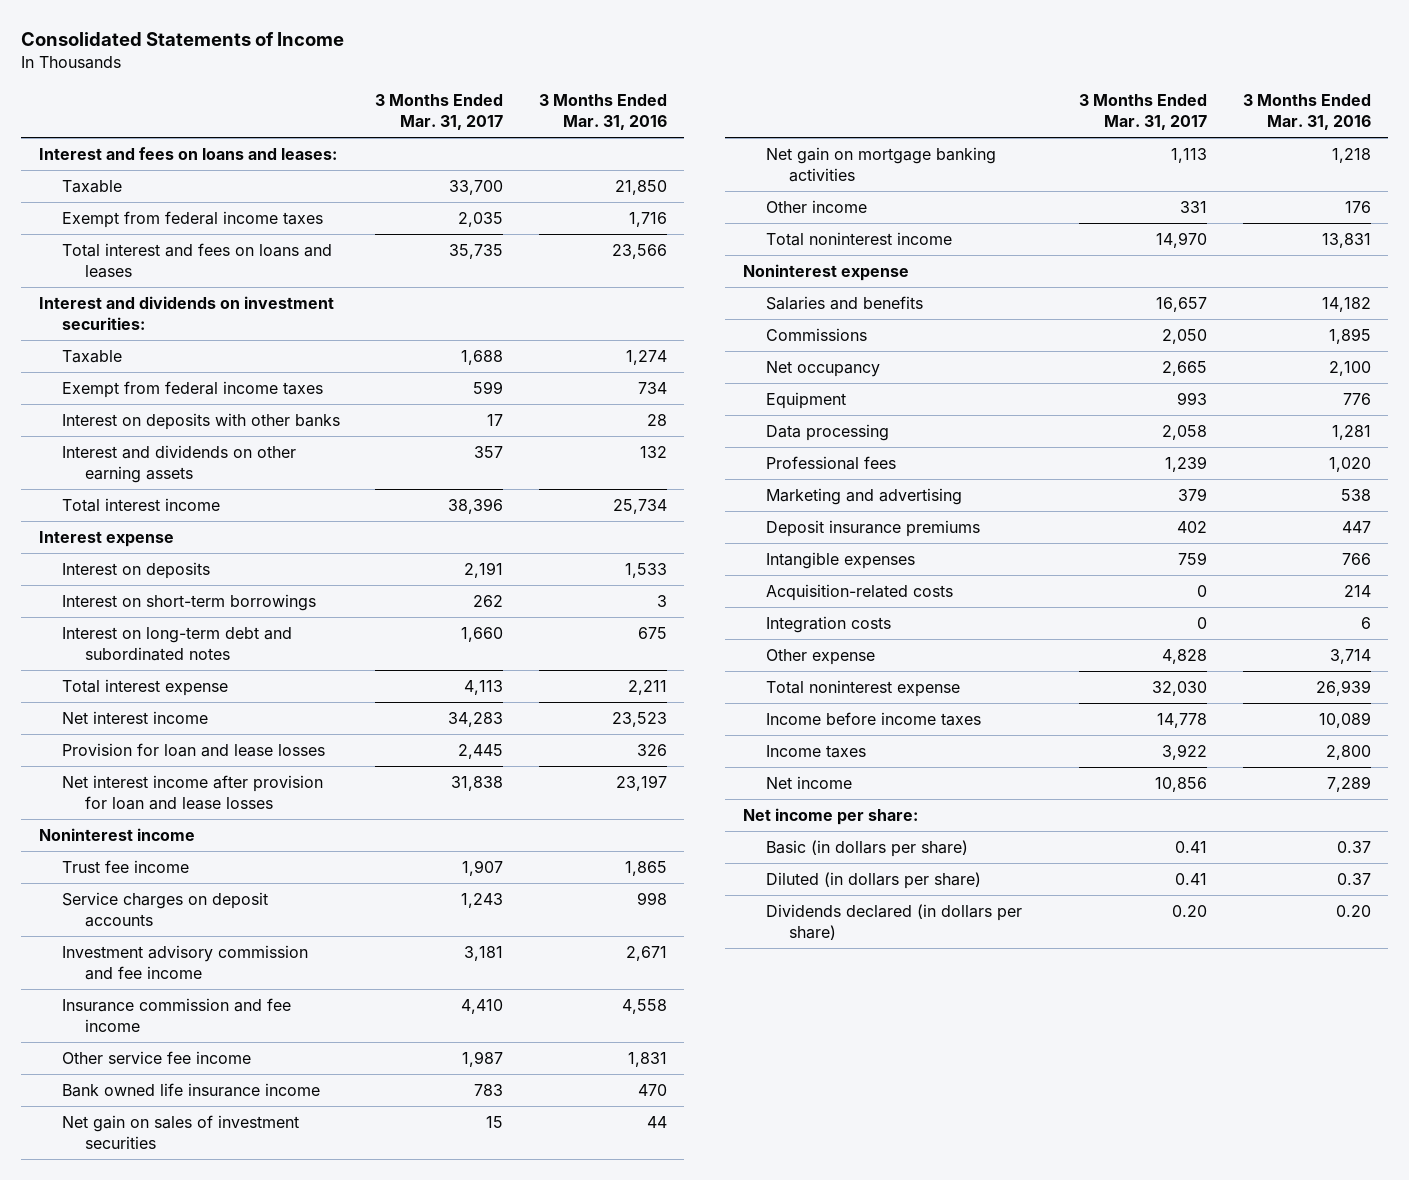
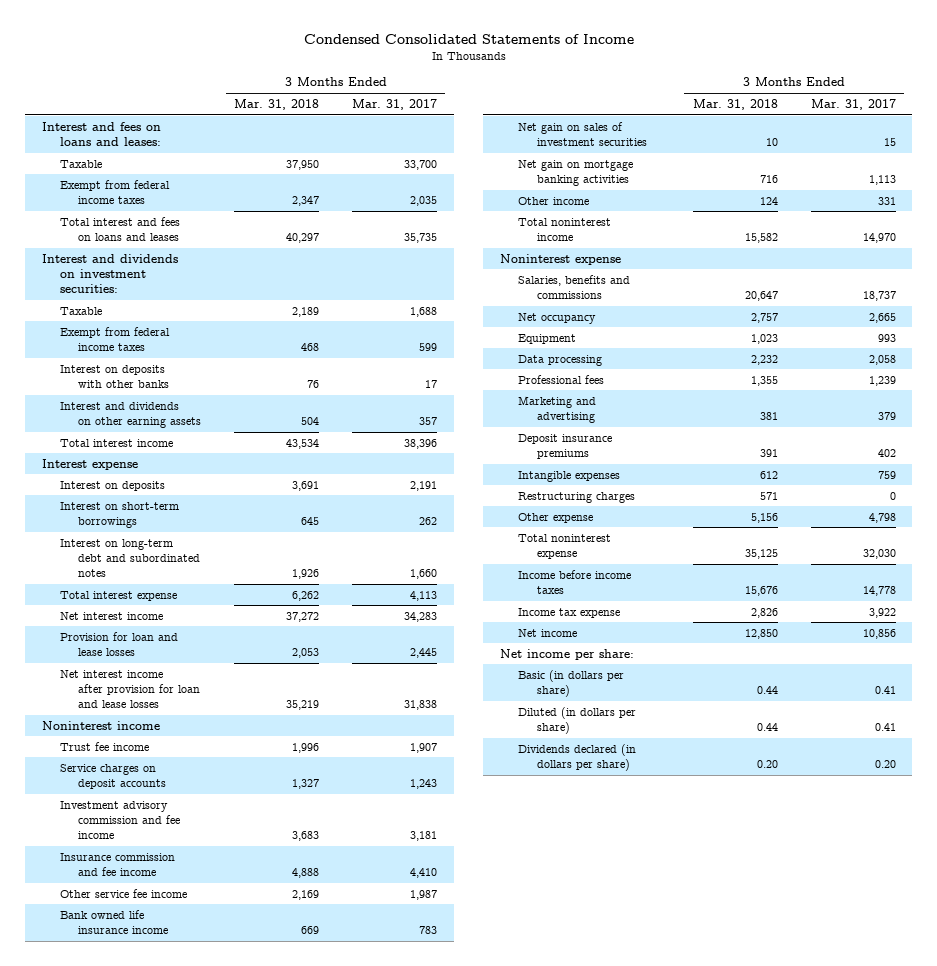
[20,32,344,47] Consolidated Statements of Income -> [303,33,634,44] Condensed Consolidated Statements of Income
[538,94,667,130] 3 Months Ended Mar. 31, 2016 -> none
none -> [234,98,320,110] Mar. 31, 2018
[765,328,867,342] Commissions -> none
[765,296,923,311] Salaries and benefits -> [518,274,631,300] Salaries, benefits and commissions
[1156,297,1208,313] 16,657 -> [862,291,896,302] 18,737
[765,584,953,602] Acquisition-related costs -> none
[765,616,891,634] Integration costs -> none
none -> [518,491,636,503] Restructuring charges
[1162,649,1208,665] 4,828 -> [868,512,896,523] 4,798
[765,745,866,759] Income taxes -> [518,607,621,618] Income tax expense

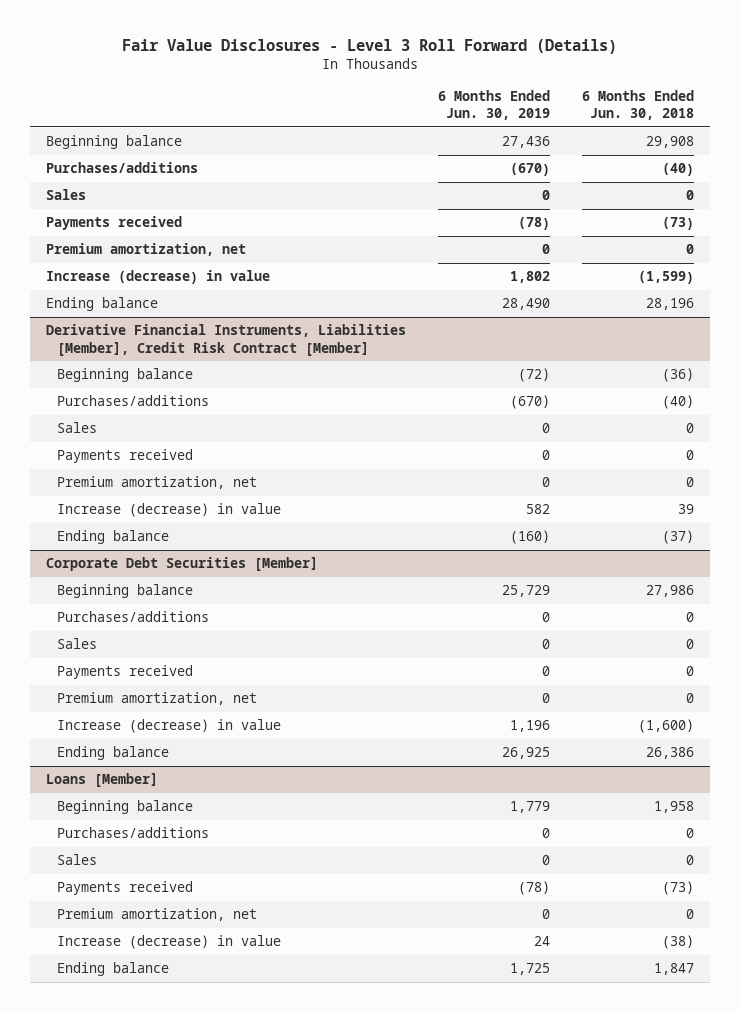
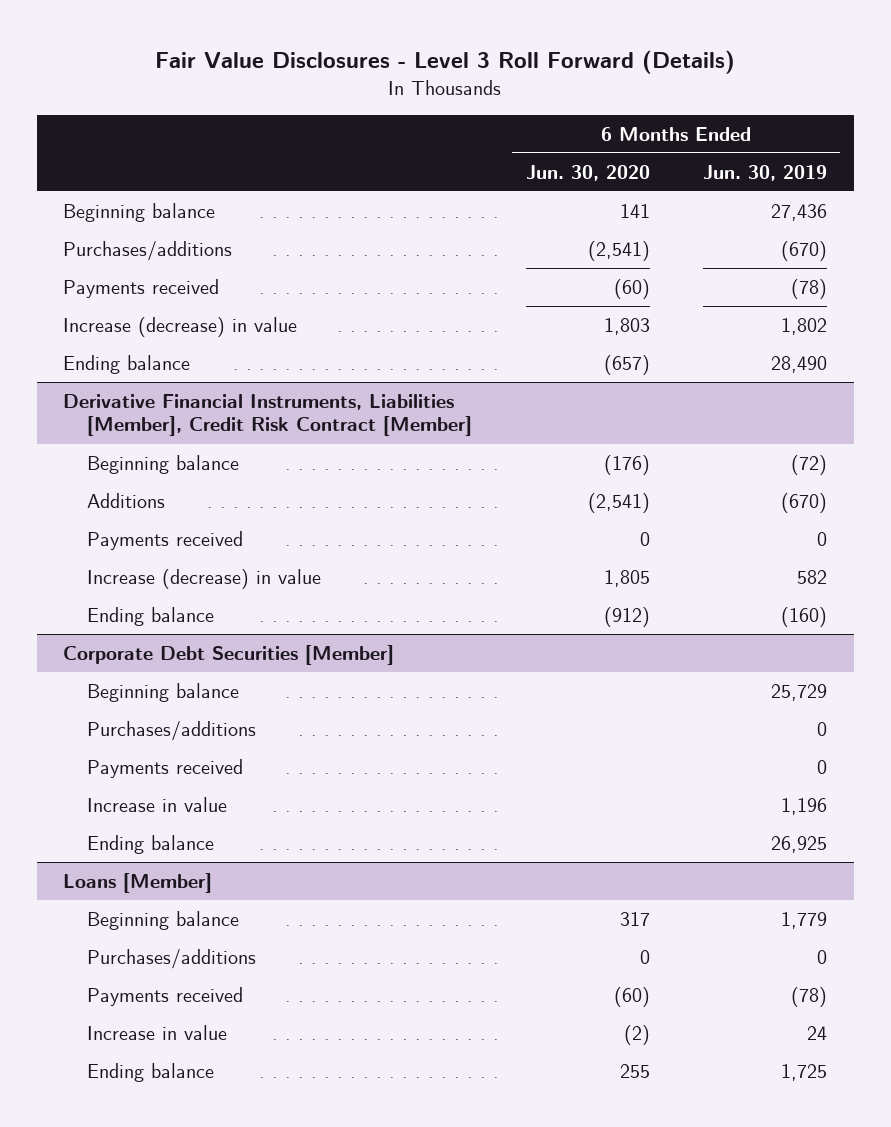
[582,89,695,121] 6 Months Ended Jun. 30, 2018 -> none
none -> [525,164,650,181] Jun. 30, 2020
[45,189,86,201] Sales -> none
[45,243,246,257] Premium amortization, net -> none
[57,422,98,434] Sales -> none
[57,395,210,407] Purchases/additions -> [87,493,166,509] Additions
[57,476,258,490] Premium amortization, net -> none
[57,638,98,650] Sales -> none
[57,692,258,706] Premium amortization, net -> none
[57,719,282,734] Increase (decrease) in value -> [87,797,228,813] Increase in value
[57,854,98,866] Sales -> none
[57,908,258,922] Premium amortization, net -> none
[57,935,282,950] Increase (decrease) in value -> [87,1025,228,1041] Increase in value

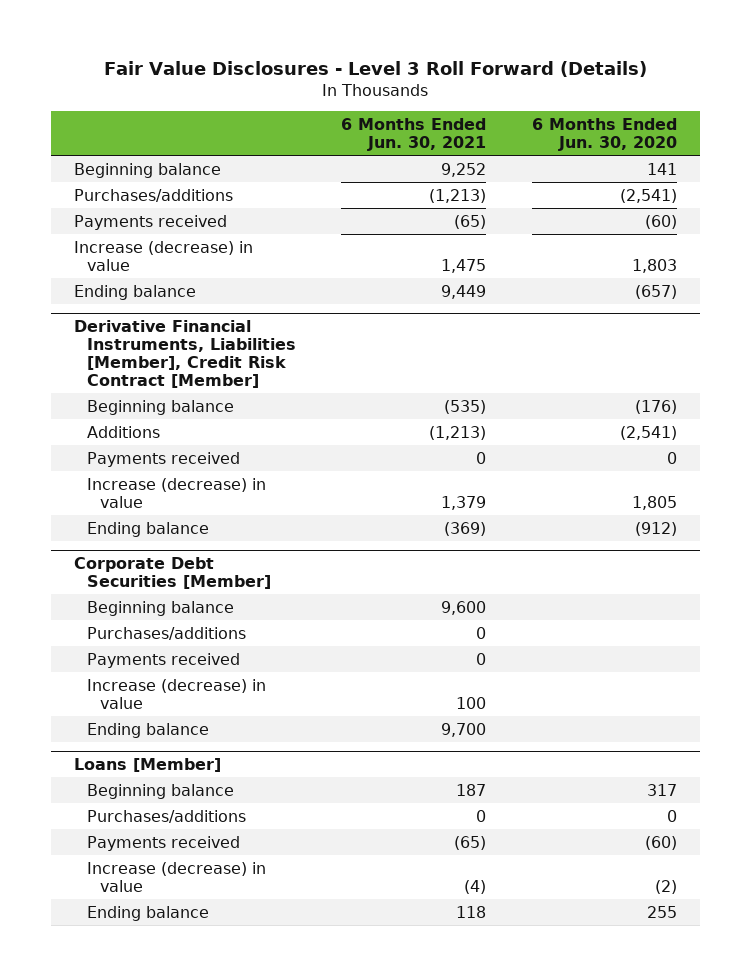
[703,164,828,181] Jun. 30, 2019 -> none
none -> [341,117,487,151] 6 Months Ended Jun. 30, 2021
[87,797,228,813] Increase in value -> [87,678,267,709] Increase (decrease) in value
[87,1025,228,1041] Increase in value -> [87,861,267,892] Increase (decrease) in value

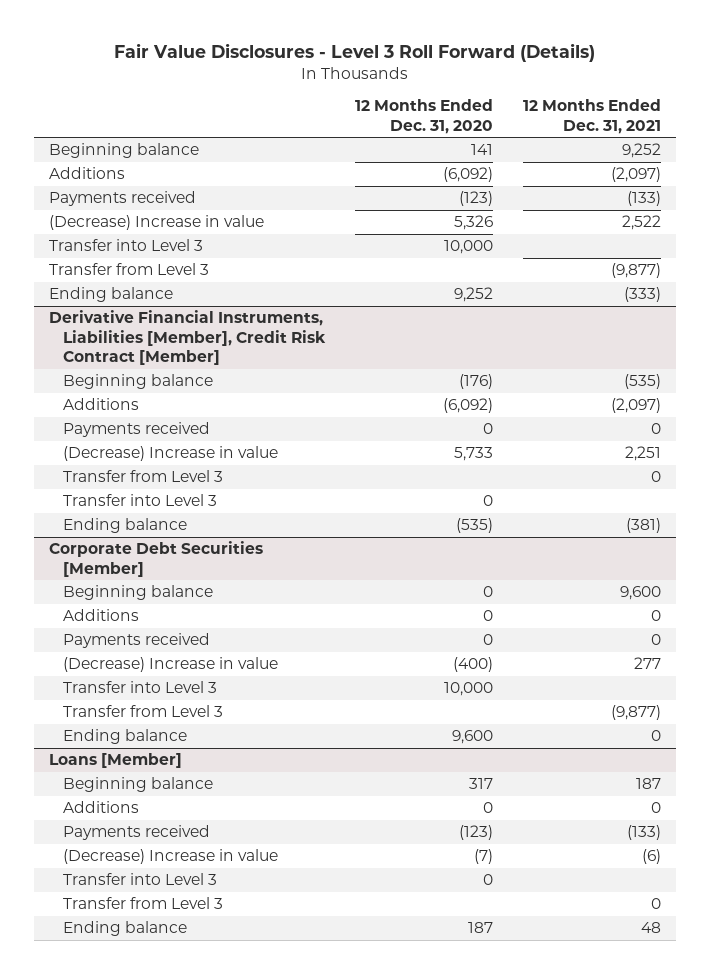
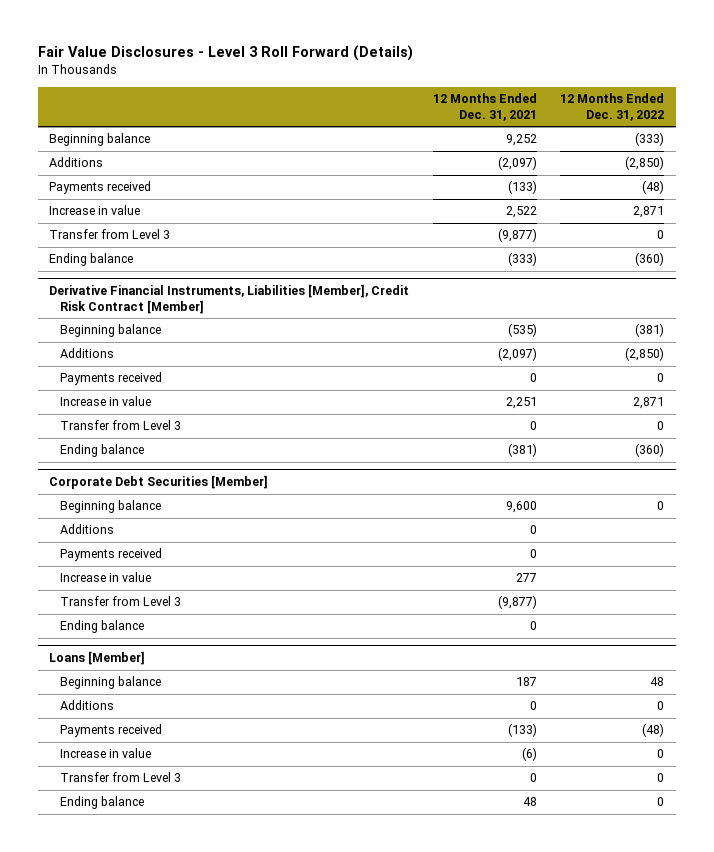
[355,99,494,134] 12 Months Ended Dec. 31, 2020 -> none
none -> [560,93,665,121] 12 Months Ended Dec. 31, 2022
[48,239,203,252] Transfer into Level 3 -> none
[48,215,264,231] (Decrease) Increase in value -> [49,205,141,216] Increase in value
[63,446,279,462] (Decrease) Increase in value -> [59,396,151,407] Increase in value
[63,494,218,507] Transfer into Level 3 -> none
[63,681,218,694] Transfer into Level 3 -> none
[63,657,279,673] (Decrease) Increase in value -> [59,572,151,583] Increase in value
[63,873,218,886] Transfer into Level 3 -> none
[63,849,279,865] (Decrease) Increase in value -> [59,748,151,759] Increase in value

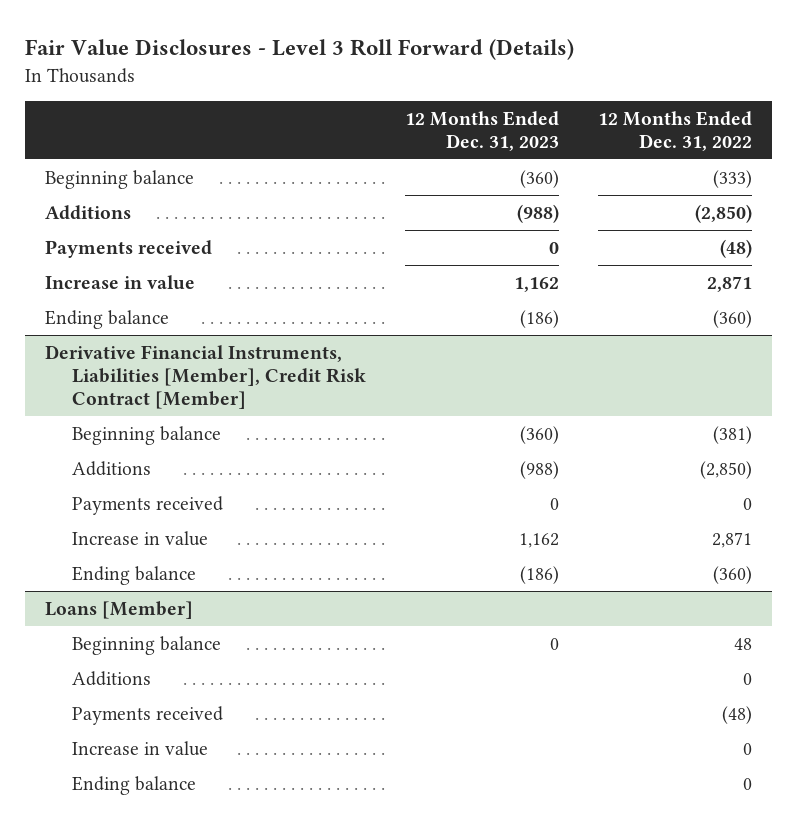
[432,93,537,121] 12 Months Ended Dec. 31, 2021 -> none
none -> [404,110,559,151] 12 Months Ended Dec. 31, 2023
[49,229,171,240] Transfer from Level 3 -> none
[59,420,181,431] Transfer from Level 3 -> none
[49,475,269,490] Corporate Debt Securities [Member] -> none
[59,500,161,514] Beginning balance -> none
[59,524,114,535] Additions -> none
[59,548,162,562] Payments received -> none
[59,572,151,583] Increase in value -> none
[59,596,181,607] Transfer from Level 3 -> none
[59,620,144,634] Ending balance -> none
[59,772,181,783] Transfer from Level 3 -> none

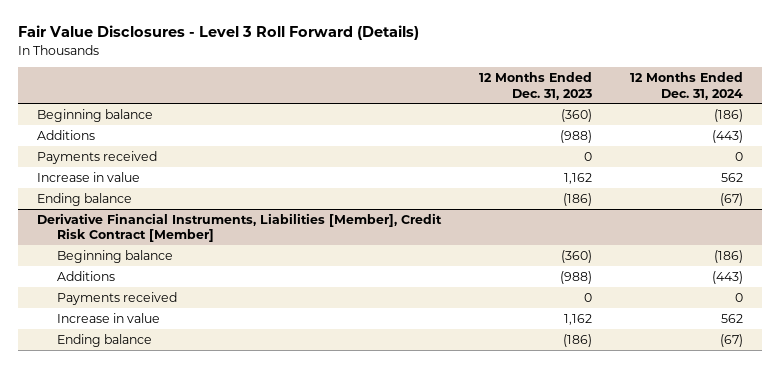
[598,110,753,151] 12 Months Ended Dec. 31, 2022 -> none
none -> [629,72,743,100] 12 Months Ended Dec. 31, 2024
[44,600,193,619] Loans [Member] -> none
[71,635,221,655] Beginning balance -> none
[71,670,151,686] Additions -> none
[71,705,223,725] Payments received -> none
[71,740,208,756] Increase in value -> none
[71,775,196,795] Ending balance -> none

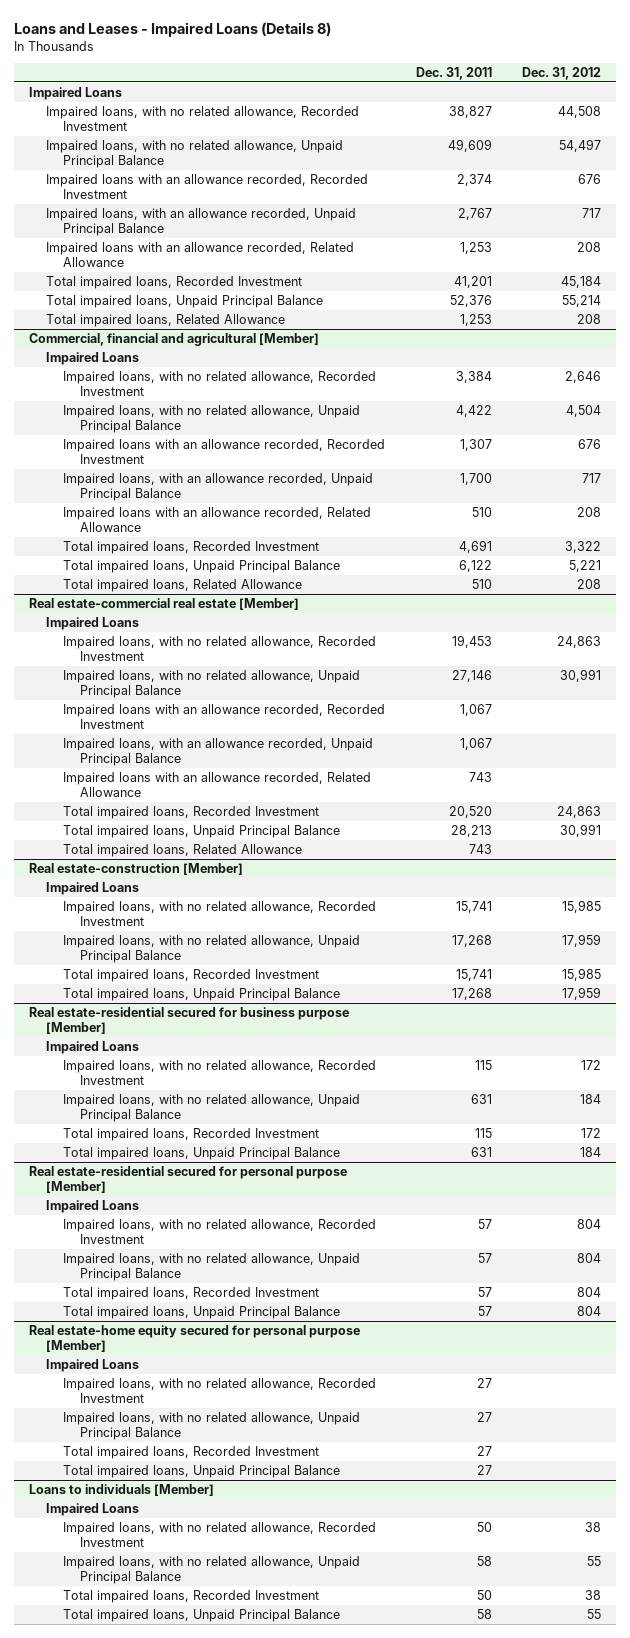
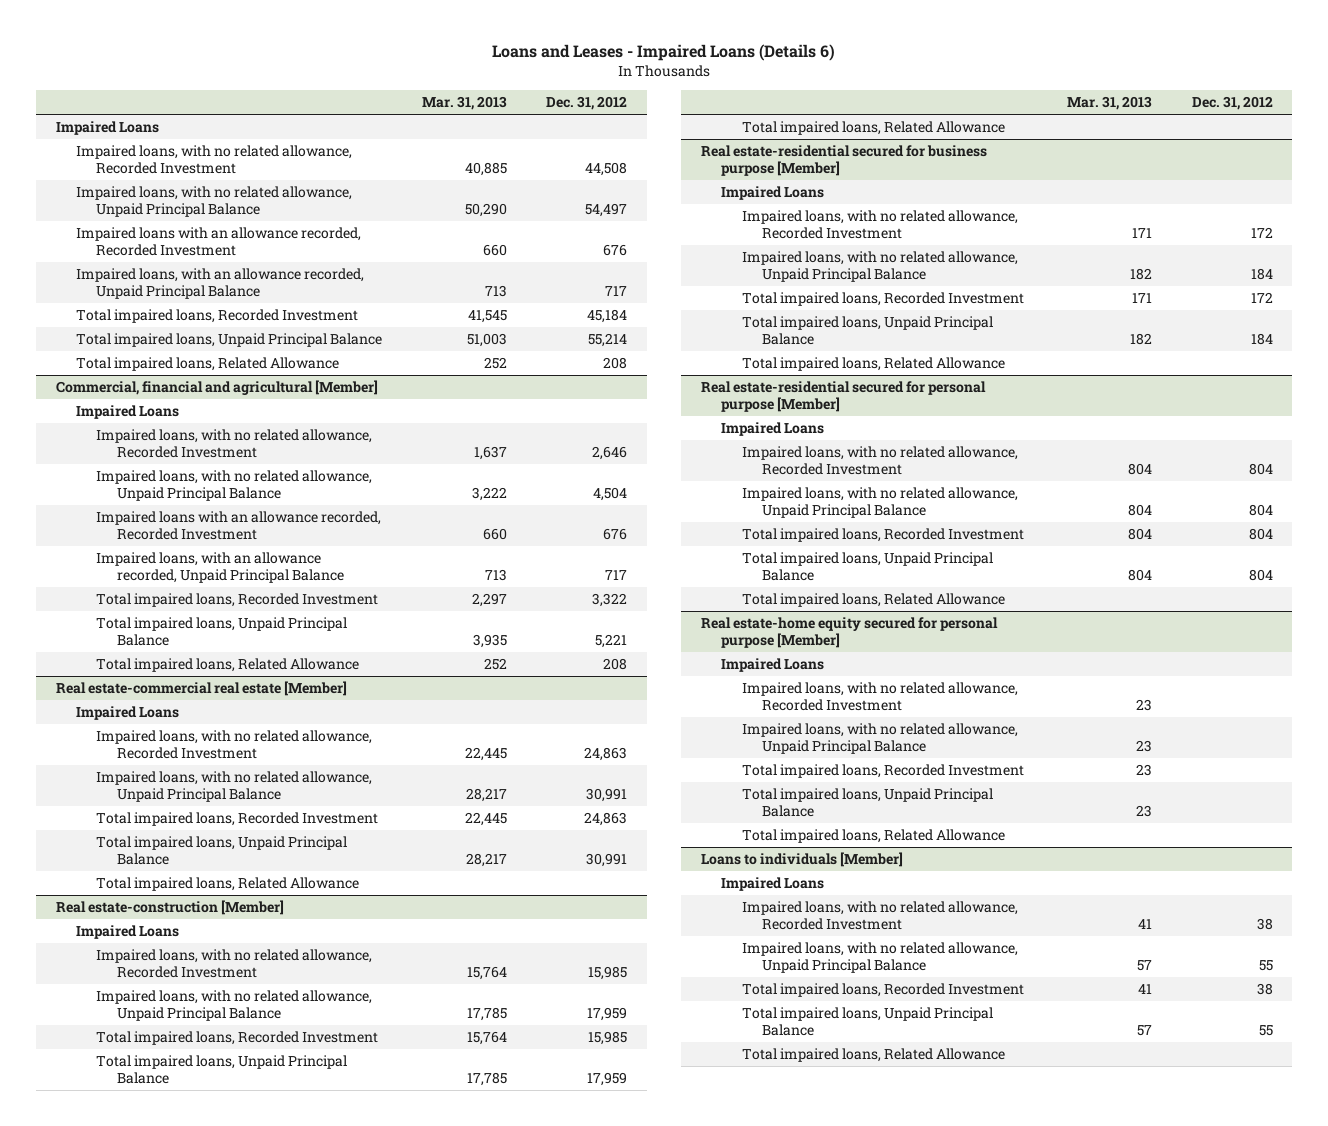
[14,21,332,37] Loans and Leases - Impaired Loans (Details 8) -> [492,44,836,62] Loans and Leases - Impaired Loans (Details 6)
[415,67,492,81] Dec. 31, 2011 -> none
none -> [421,95,507,110] Mar. 31, 2013
[46,241,355,267] Impaired loans with an allowance recorded, Related Allowance -> none
[63,506,372,532] Impaired loans with an allowance recorded, Related Allowance -> none
[63,703,386,729] Impaired loans with an allowance recorded, Recorded Investment -> none
[63,737,374,766] Impaired loans, with an allowance recorded, Unpaid Principal Balance -> none
[63,771,372,797] Impaired loans with an allowance recorded, Related Allowance -> none
none -> [741,121,1005,136] Total impaired loans, Related Allowance
none -> [741,357,1005,372] Total impaired loans, Related Allowance
none -> [741,593,1005,608] Total impaired loans, Related Allowance
none -> [741,829,1005,844] Total impaired loans, Related Allowance
none -> [741,1048,1005,1063] Total impaired loans, Related Allowance

